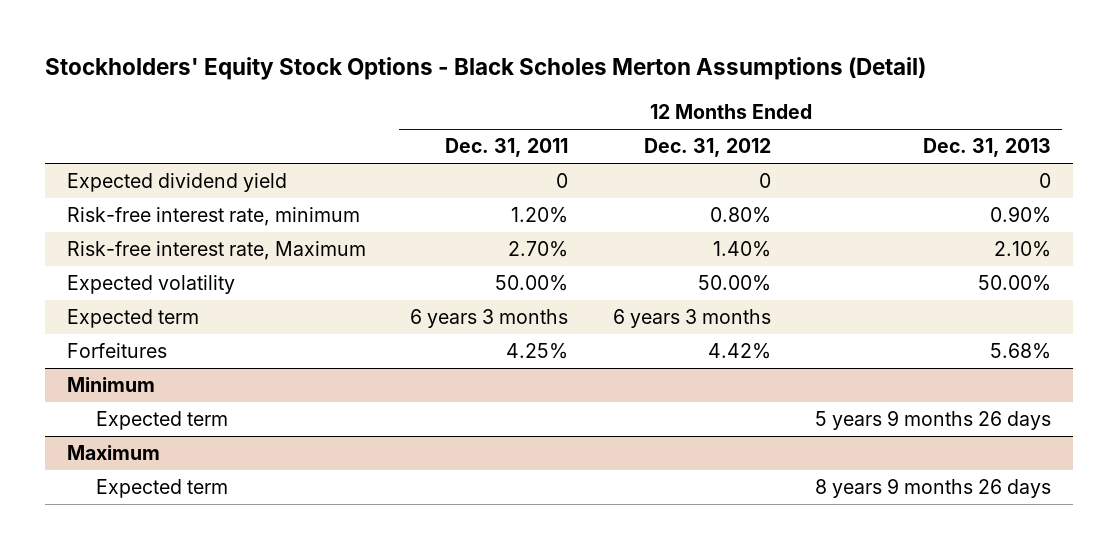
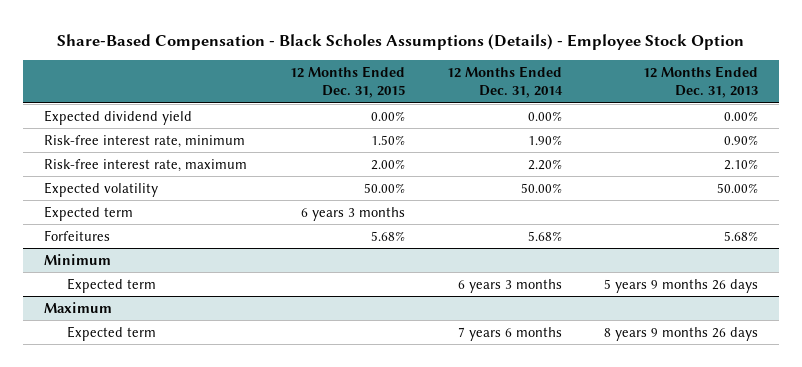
[44,57,926,81] Stockholders' Equity Stock Options - Black Scholes Merton Assumptions (Detail) -> [57,33,745,50] Share-Based Compensation - Black Scholes Assumptions (Details) - Employee Stock Option
[445,138,569,158] Dec. 31, 2011 -> none
[643,138,771,158] Dec. 31, 2012 -> none
none -> [289,65,405,99] 12 Months Ended Dec. 31, 2015
none -> [446,65,563,99] 12 Months Ended Dec. 31, 2014
[1038,173,1051,189] 0 -> [723,110,758,121] 0.00%
[66,241,366,261] Risk-free interest rate, Maximum -> [44,158,248,172] Risk-free interest rate, maximum

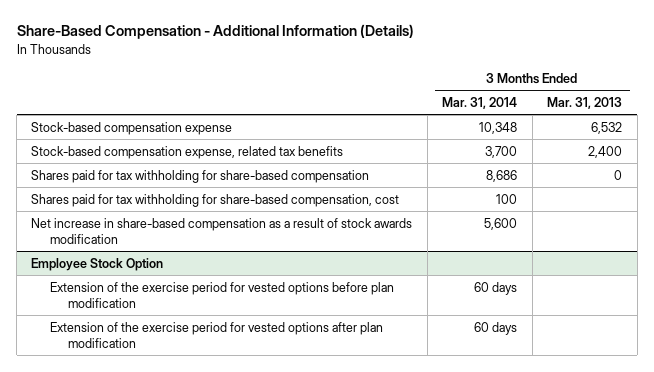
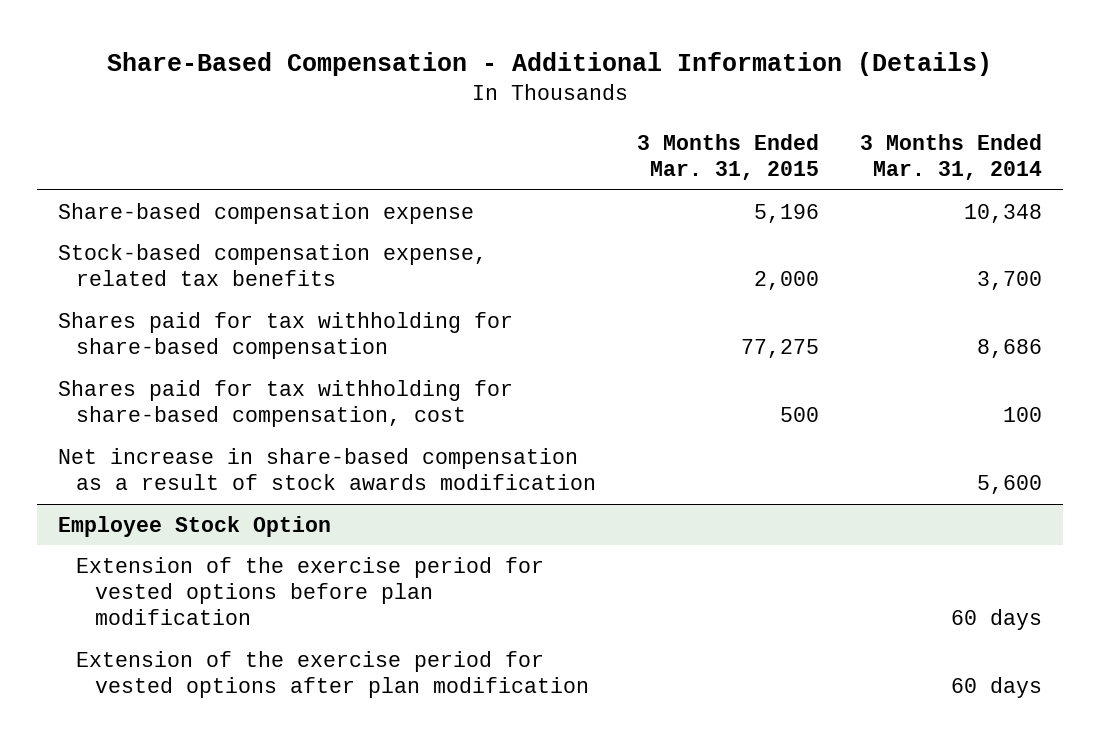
[547,97,623,110] Mar. 31, 2013 -> none
none -> [637,133,820,181] 3 Months Ended Mar. 31, 2015
[31,121,233,135] Stock-based compensation expense -> [57,202,474,224] Share-based compensation expense

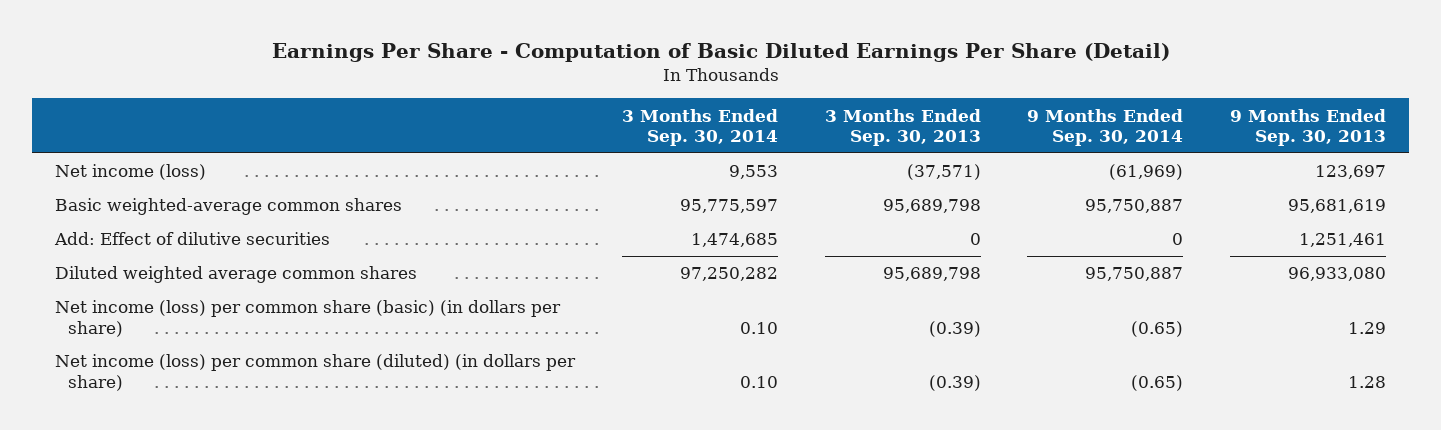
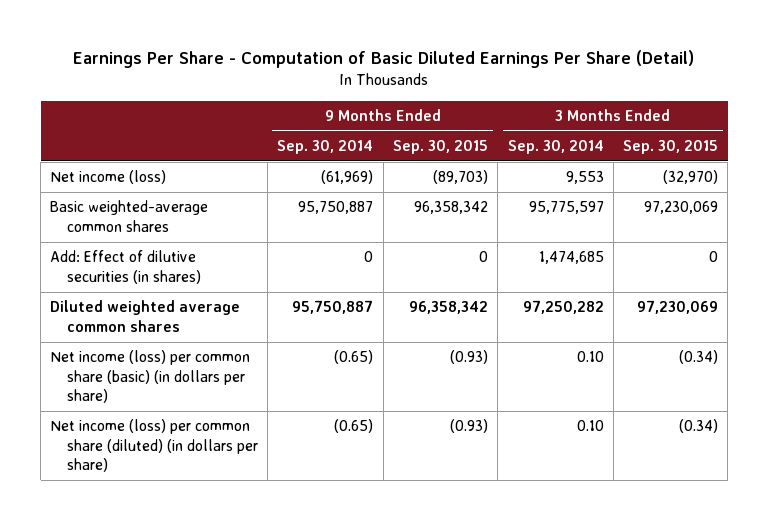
[824,108,981,147] 3 Months Ended Sep. 30, 2013 -> none
[1230,108,1387,147] 9 Months Ended Sep. 30, 2013 -> none
none -> [392,139,488,154] Sep. 30, 2015
none -> [623,139,719,154] Sep. 30, 2015
[54,232,331,246] Add: Effect of dilutive securities -> [50,250,201,284] Add: Effect of dilutive securities (in shares)

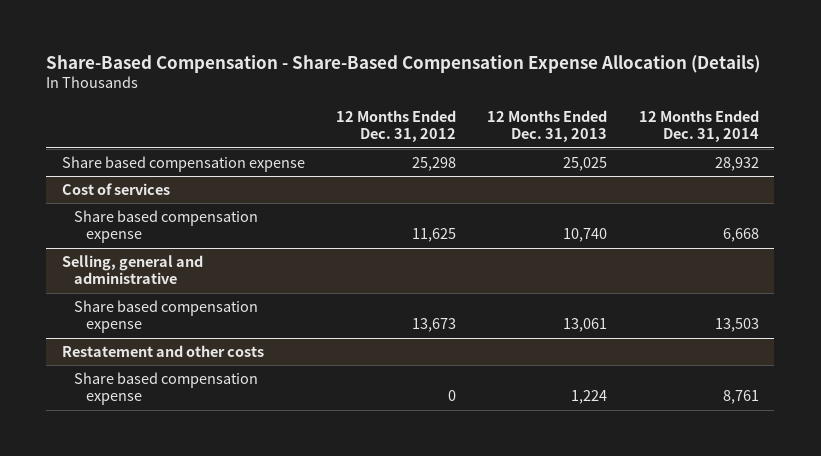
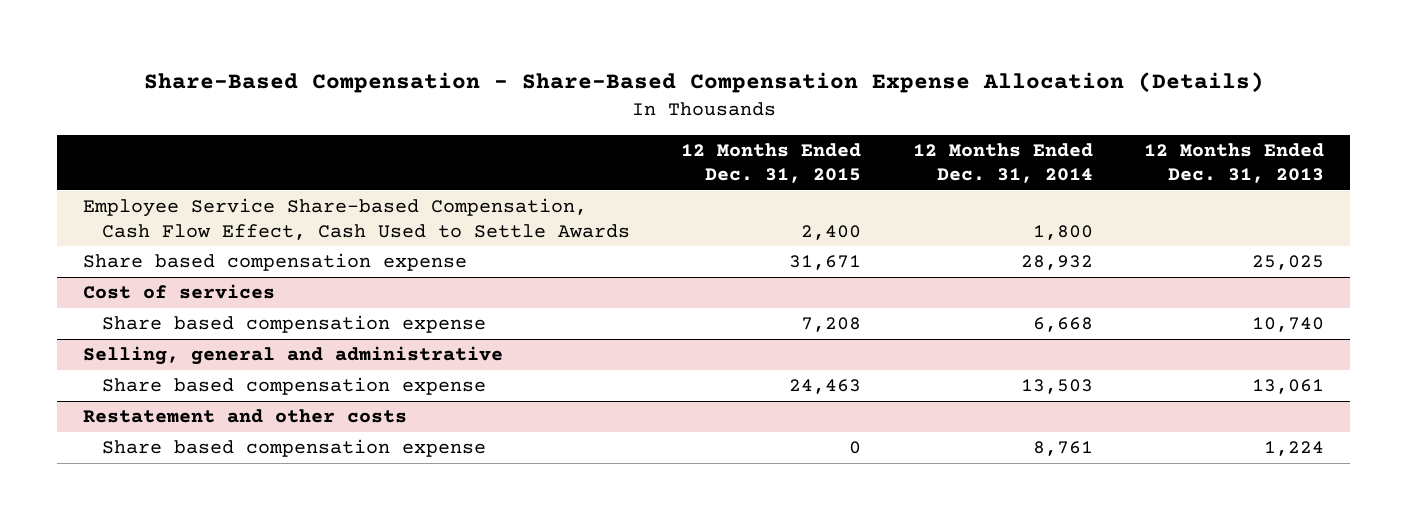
[336,110,457,143] 12 Months Ended Dec. 31, 2012 -> none
none -> [681,142,862,184] 12 Months Ended Dec. 31, 2015
none -> [82,198,630,240] Employee Service Share-based Compensation, Cash Flow Effect, Cash Used to Settle Awards

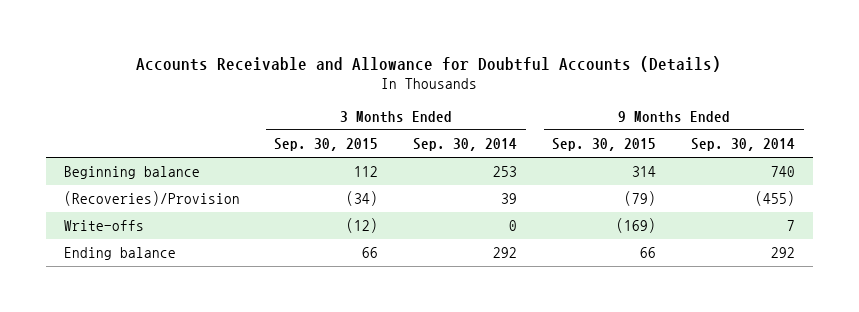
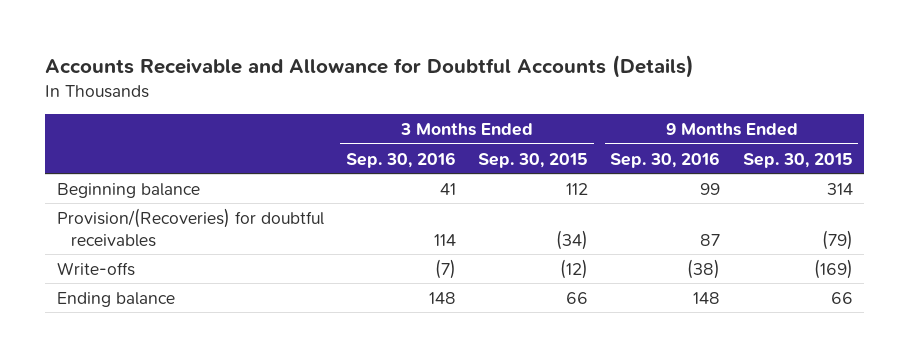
[413,138,518,152] Sep. 30, 2014 -> none
[691,138,796,152] Sep. 30, 2014 -> none
none -> [345,151,456,168] Sep. 30, 2016
none -> [610,151,721,168] Sep. 30, 2016
[63,191,240,207] (Recoveries)/Provision -> [56,207,324,247] Provision/(Recoveries) for doubtful receivables

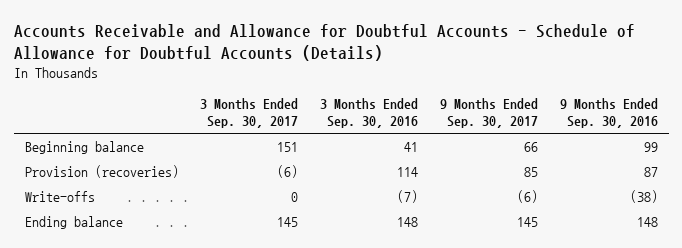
[45,54,695,78] Accounts Receivable and Allowance for Doubtful Accounts (Details) -> [13,23,635,61] Accounts Receivable and Allowance for Doubtful Accounts - Schedule of Allowance for Doubtful Accounts (Details)
[478,152,589,168] Sep. 30, 2015 -> none
[742,152,853,168] Sep. 30, 2015 -> none
none -> [200,98,299,129] 3 Months Ended Sep. 30, 2017
none -> [440,98,539,129] 9 Months Ended Sep. 30, 2017
[56,207,324,247] Provision/(Recoveries) for doubtful receivables -> [24,165,179,179] Provision (recoveries)

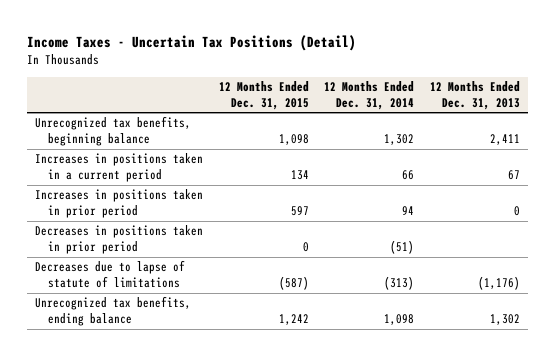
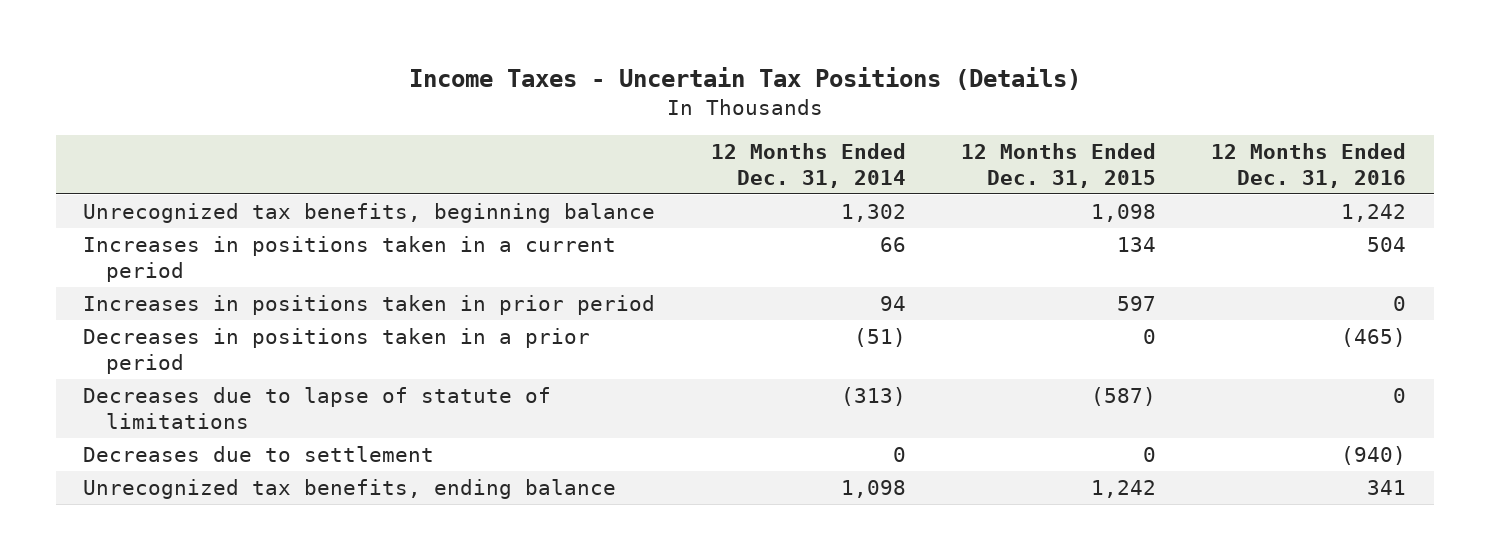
[27,34,357,51] Income Taxes - Uncertain Tax Positions (Detail) -> [408,67,1081,91] Income Taxes - Uncertain Tax Positions (Details)
[429,80,520,110] 12 Months Ended Dec. 31, 2013 -> none
none -> [1211,143,1407,188] 12 Months Ended Dec. 31, 2016
[35,225,204,255] Decreases in positions taken in prior period -> [83,327,591,374] Decreases in positions taken in a prior period
none -> [83,445,435,462] Decreases due to settlement

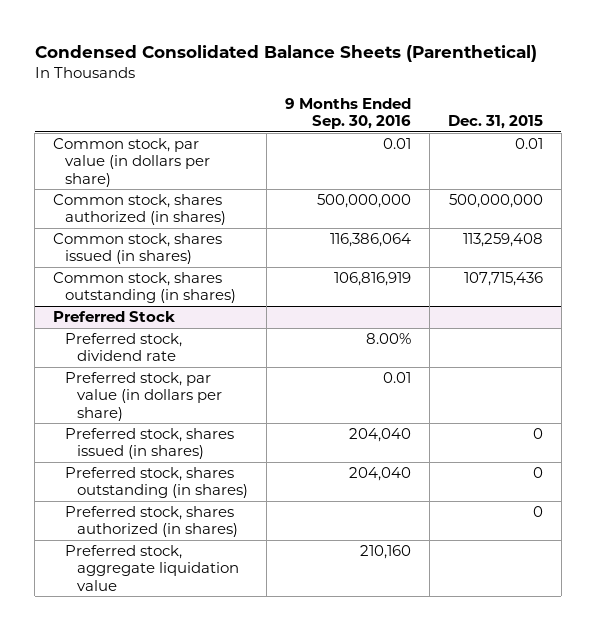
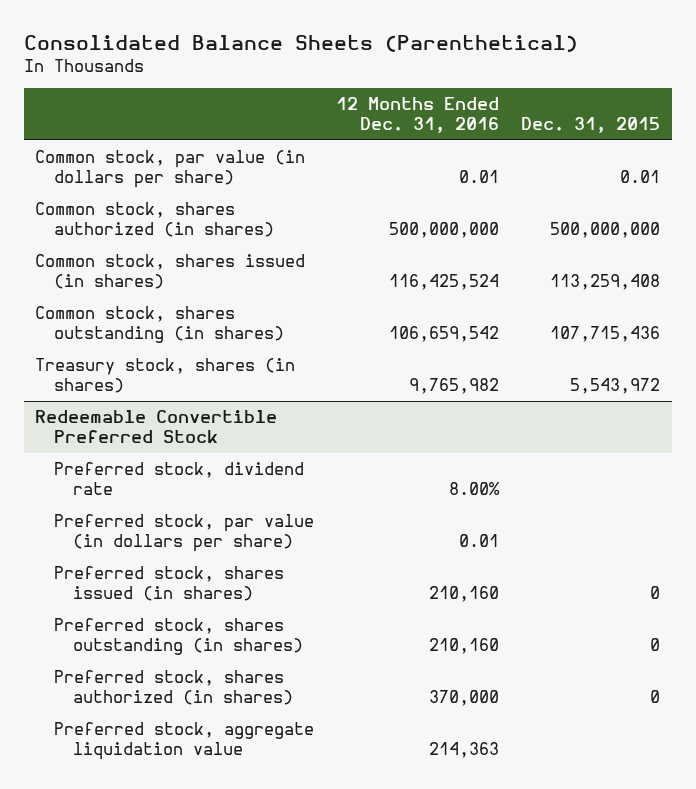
[34,44,537,62] Condensed Consolidated Balance Sheets (Parenthetical) -> [24,34,579,52] Consolidated Balance Sheets (Parenthetical)
[284,97,411,130] 9 Months Ended Sep. 30, 2016 -> none
none -> [336,96,500,134] 12 Months Ended Dec. 31, 2016
none -> [35,357,296,394] Treasury stock, shares (in shares)
[53,311,176,323] Preferred Stock -> [35,409,278,444] Redeemable Convertible Preferred Stock

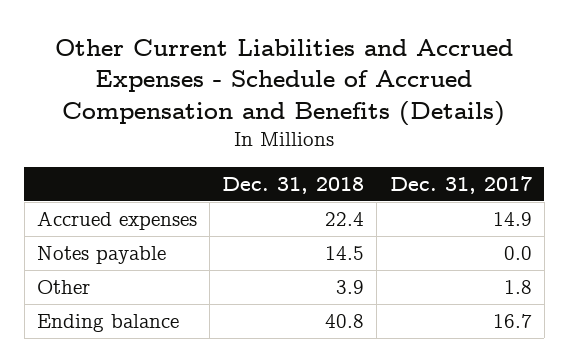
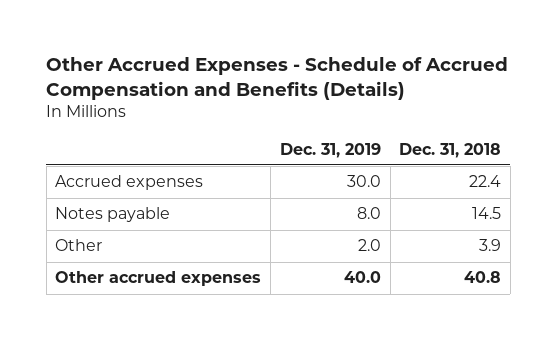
[55,38,514,126] Other Current Liabilities and Accrued Expenses - Schedule of Accrued Compensation and Benefits (Details) -> [46,57,509,100] Other Accrued Expenses - Schedule of Accrued Compensation and Benefits (Details)
[389,175,532,194] Dec. 31, 2017 -> none
none -> [279,142,381,158] Dec. 31, 2019
[36,314,179,333] Ending balance -> none
none -> [55,271,262,287] Other accrued expenses

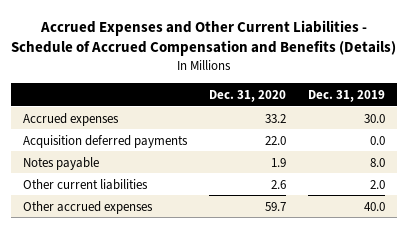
[46,57,509,100] Other Accrued Expenses - Schedule of Accrued Compensation and Benefits (Details) -> [11,19,397,57] Accrued Expenses and Other Current Liabilities - Schedule of Accrued Compensation and Benefits (Details)
[399,142,502,158] Dec. 31, 2018 -> none
none -> [209,89,287,102] Dec. 31, 2020
none -> [22,134,188,148] Acquisition deferred payments
[55,239,103,252] Other -> [22,178,148,190] Other current liabilities

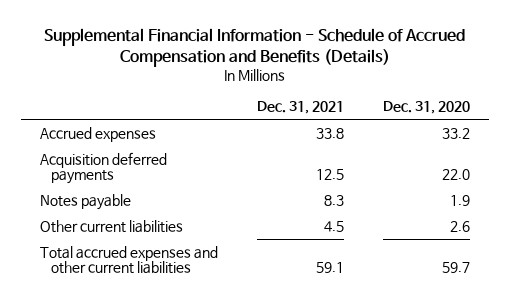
[11,19,397,57] Accrued Expenses and Other Current Liabilities - Schedule of Accrued Compensation and Benefits (Details) -> [43,28,465,68] Supplemental Financial Information - Schedule of Accrued Compensation and Benefits (Details)
[308,89,386,102] Dec. 31, 2019 -> none
none -> [256,101,344,115] Dec. 31, 2021
[22,200,153,214] Other accrued expenses -> [40,245,219,275] Total accrued expenses and other current liabilities

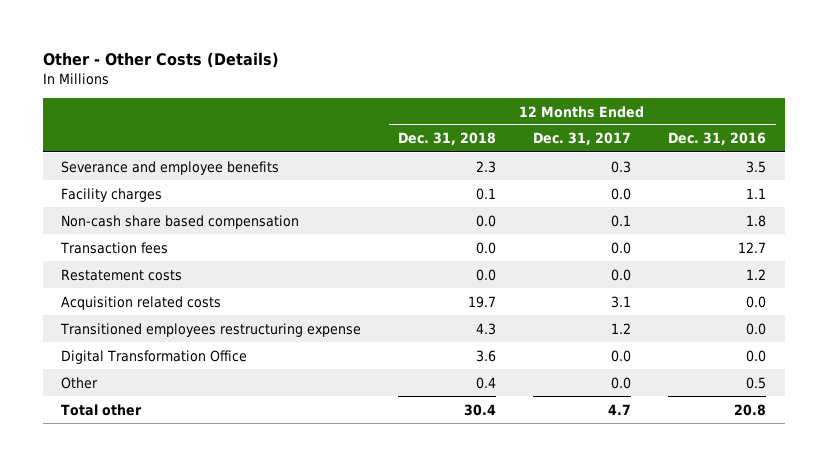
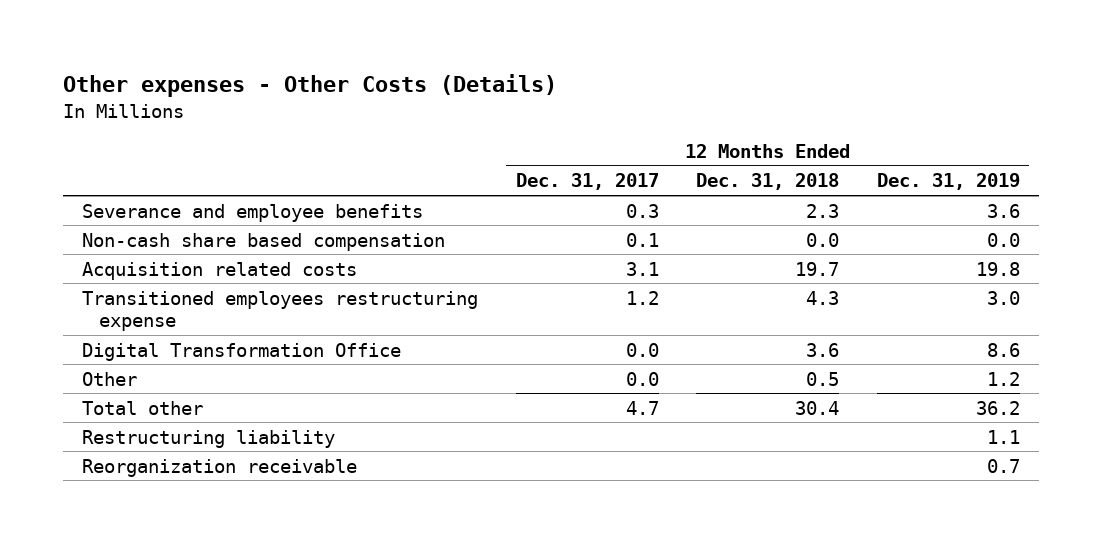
[42,51,279,68] Other - Other Costs (Details) -> [63,74,558,98] Other expenses - Other Costs (Details)
[668,132,767,146] Dec. 31, 2016 -> none
none -> [877,173,1021,191] Dec. 31, 2019
[61,187,163,202] Facility charges -> none
[60,241,169,254] Transaction fees -> none
[61,268,183,281] Restatement costs -> none
[476,376,497,389] 0.4 -> [806,371,840,386] 0.5
none -> [82,429,336,448] Restructuring liability
none -> [82,458,358,477] Reorganization receivable

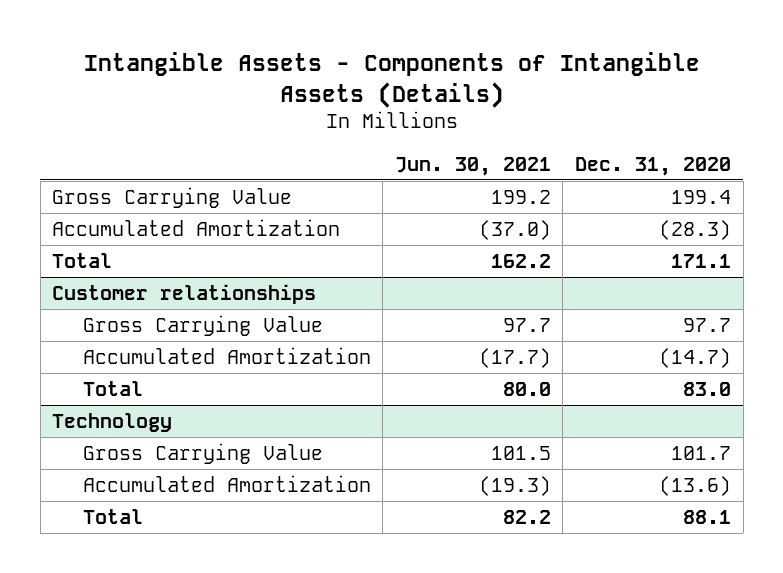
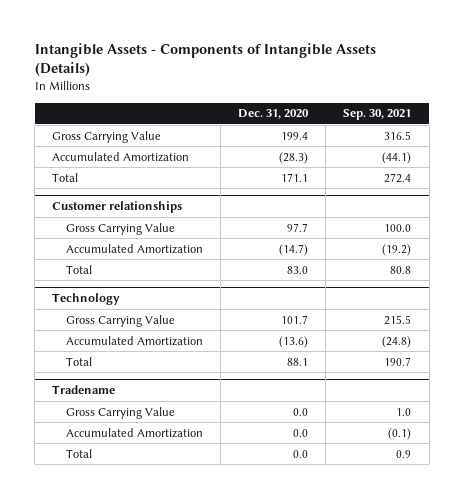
[394,156,551,176] Jun. 30, 2021 -> none
none -> [343,109,412,121] Sep. 30, 2021
none -> [52,385,116,395] Tradename
none -> [66,406,176,419] Gross Carrying Value
none -> [66,427,204,438] Accumulated Amortization
none -> [66,448,93,458] Total

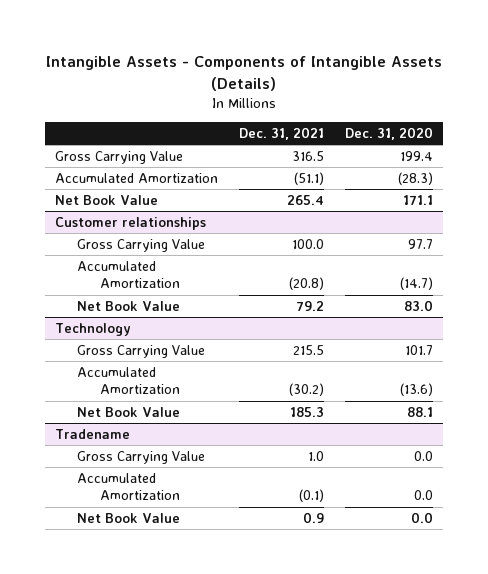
[343,109,412,121] Sep. 30, 2021 -> none
none -> [239,127,325,141] Dec. 31, 2021
[52,172,79,182] Total -> [55,195,159,206] Net Book Value
[66,264,93,274] Total -> [77,301,181,312] Net Book Value
[66,356,93,366] Total -> [77,407,181,418] Net Book Value
[66,448,93,458] Total -> [77,513,181,524] Net Book Value

